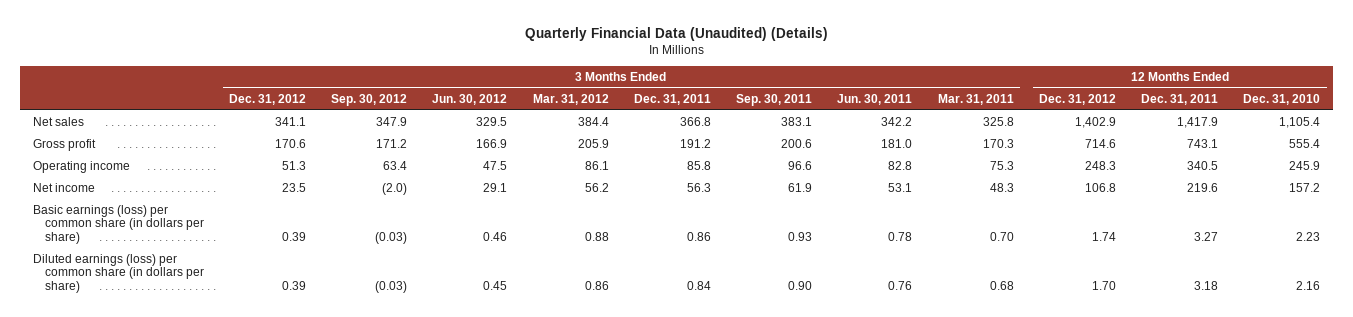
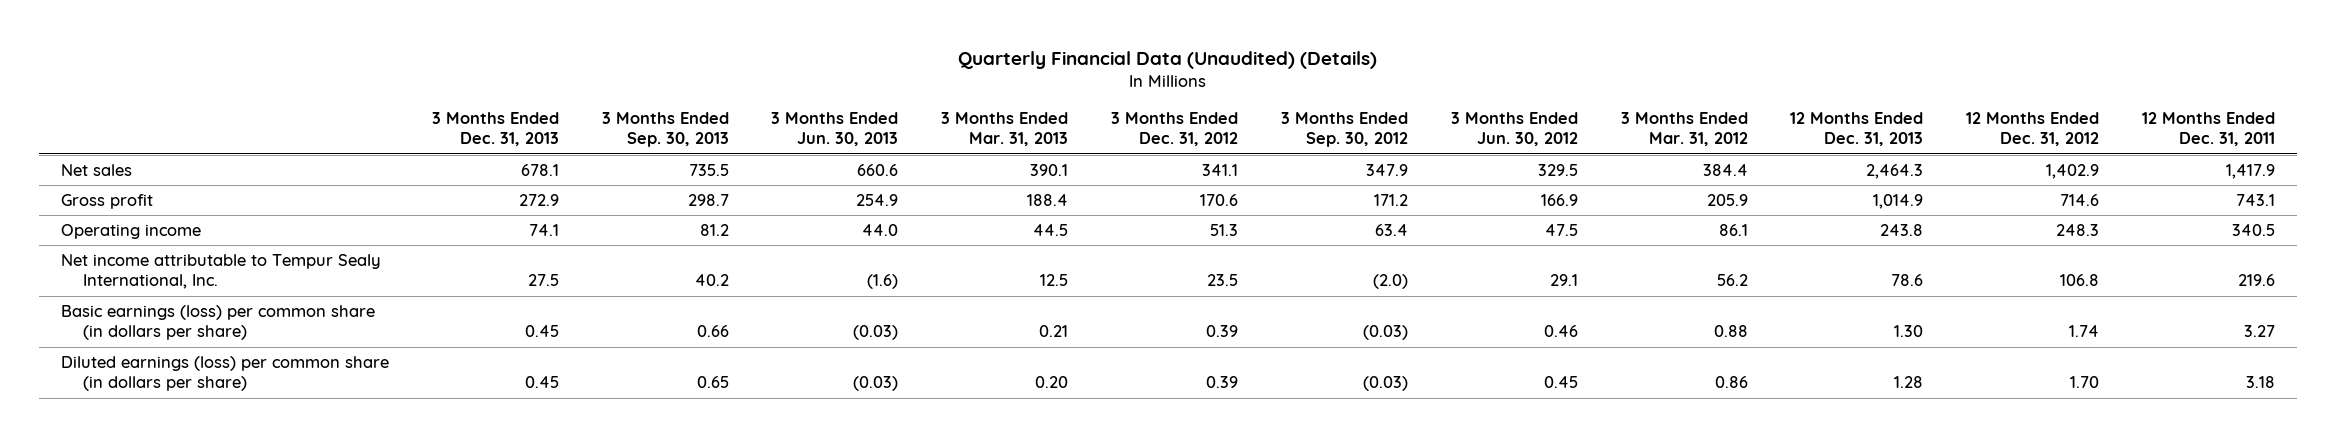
[633,93,711,105] Dec. 31, 2011 -> none
[736,93,813,106] Sep. 30, 2011 -> none
[837,93,913,105] Jun. 30, 2011 -> none
[937,93,1014,105] Mar. 31, 2011 -> none
[1243,93,1321,105] Dec. 31, 2010 -> none
none -> [431,112,559,147] 3 Months Ended Dec. 31, 2013
none -> [601,112,729,148] 3 Months Ended Sep. 30, 2013
none -> [771,112,899,147] 3 Months Ended Jun. 30, 2013
none -> [941,112,1069,147] 3 Months Ended Mar. 31, 2013
none -> [1790,112,1924,147] 12 Months Ended Dec. 31, 2013
[32,182,95,192] Net income -> [60,253,381,290] Net income attributable to Tempur Sealy International, Inc.

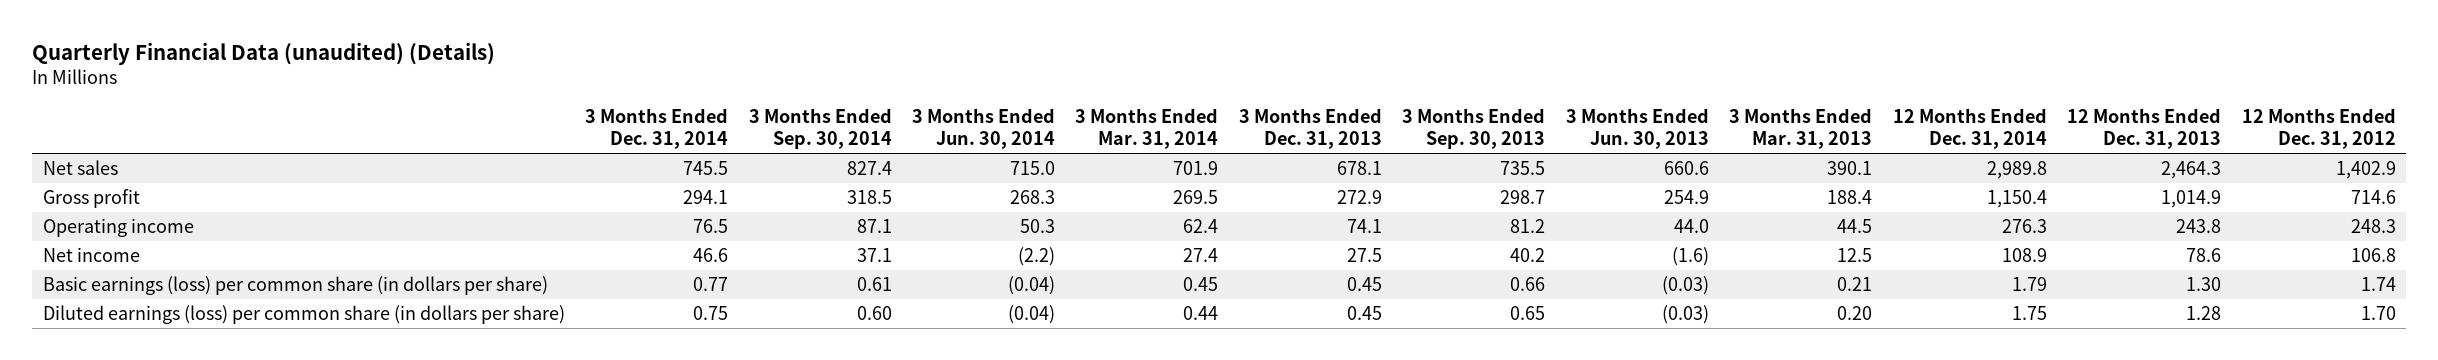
[957,50,1377,69] Quarterly Financial Data (Unaudited) (Details) -> [32,42,496,66] Quarterly Financial Data (unaudited) (Details)
[1111,112,1239,147] 3 Months Ended Dec. 31, 2012 -> none
[1280,112,1408,148] 3 Months Ended Sep. 30, 2012 -> none
[1450,112,1578,147] 3 Months Ended Jun. 30, 2012 -> none
[1620,112,1748,147] 3 Months Ended Mar. 31, 2012 -> none
[2142,112,2276,147] 12 Months Ended Dec. 31, 2011 -> none
none -> [585,108,729,150] 3 Months Ended Dec. 31, 2014
none -> [748,108,892,150] 3 Months Ended Sep. 30, 2014
none -> [912,108,1056,150] 3 Months Ended Jun. 30, 2014
none -> [1075,108,1219,150] 3 Months Ended Mar. 31, 2014
none -> [1892,108,2047,150] 12 Months Ended Dec. 31, 2014
[60,253,381,290] Net income attributable to Tempur Sealy International, Inc. -> [42,246,140,262] Net income

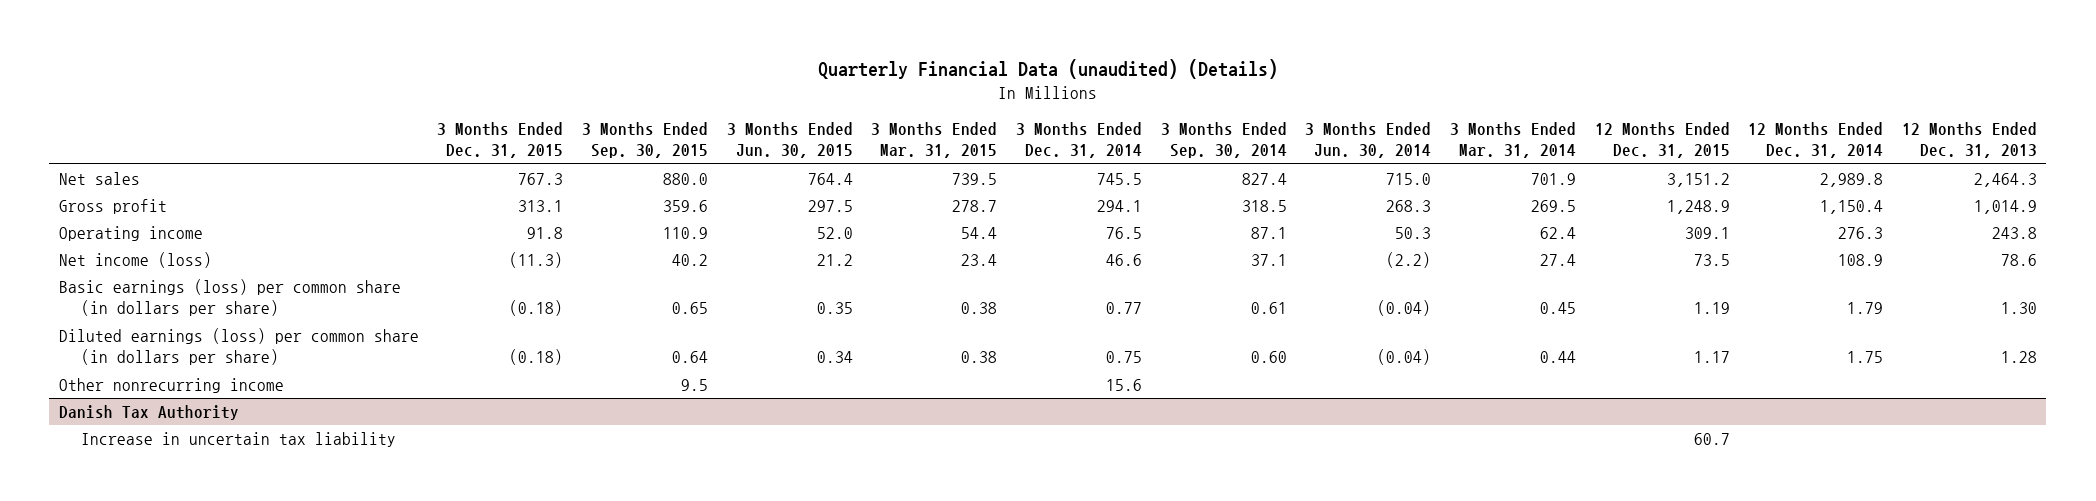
[1238,108,1382,150] 3 Months Ended Dec. 31, 2013 -> none
[1402,108,1546,150] 3 Months Ended Sep. 30, 2013 -> none
[1565,108,1709,150] 3 Months Ended Jun. 30, 2013 -> none
[1729,108,1873,150] 3 Months Ended Mar. 31, 2013 -> none
[2241,108,2396,150] 12 Months Ended Dec. 31, 2012 -> none
none -> [437,121,564,159] 3 Months Ended Dec. 31, 2015
none -> [582,121,709,159] 3 Months Ended Sep. 30, 2015
none -> [726,121,853,159] 3 Months Ended Jun. 30, 2015
none -> [871,121,998,159] 3 Months Ended Mar. 31, 2015
none -> [1594,121,1730,159] 12 Months Ended Dec. 31, 2015
[42,246,140,262] Net income -> [58,252,212,269] Net income (loss)
none -> [58,378,284,394] Other nonrecurring income
none -> [58,405,239,421] Danish Tax Authority
none -> [80,432,396,448] Increase in uncertain tax liability

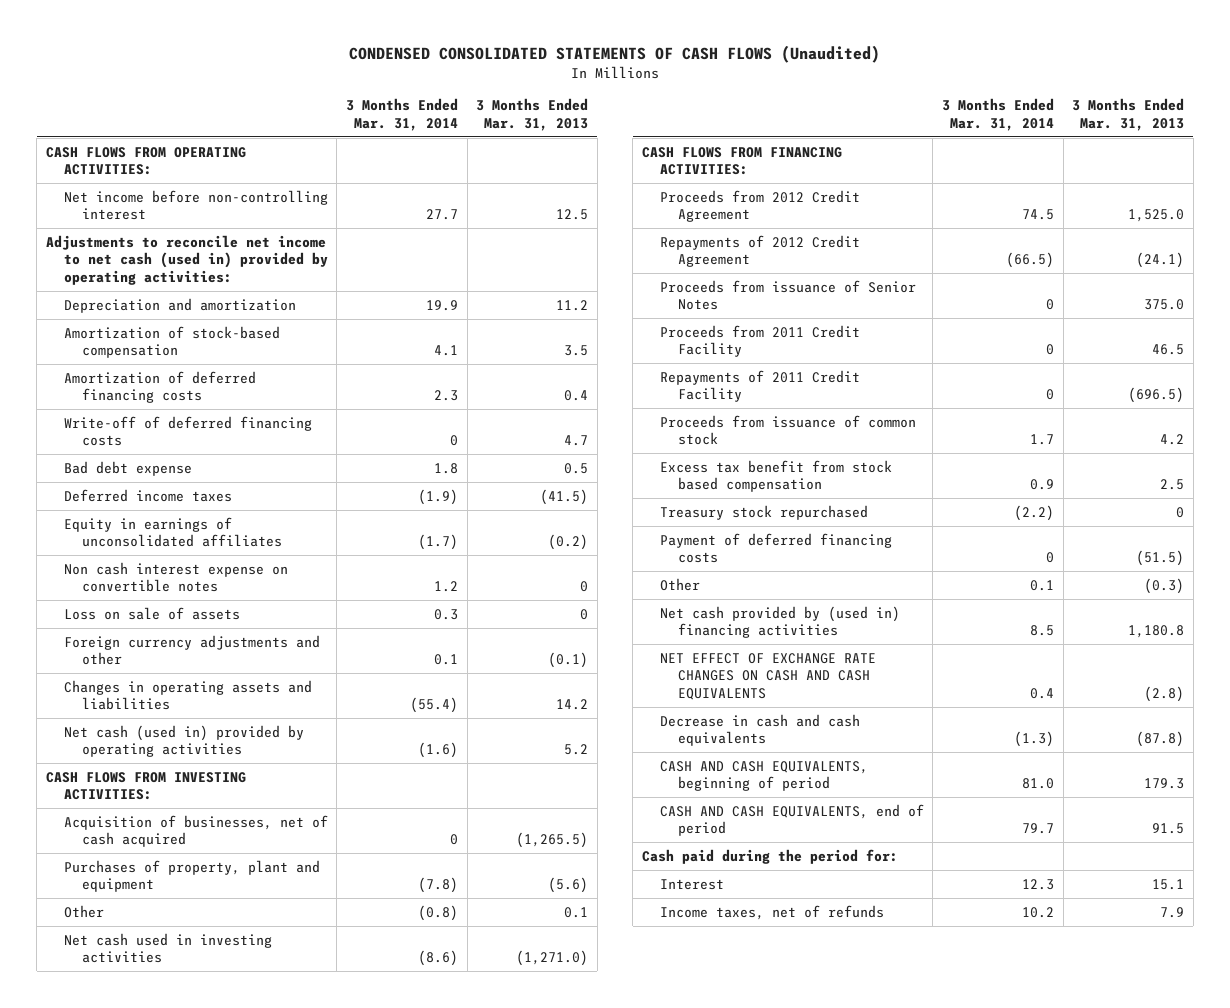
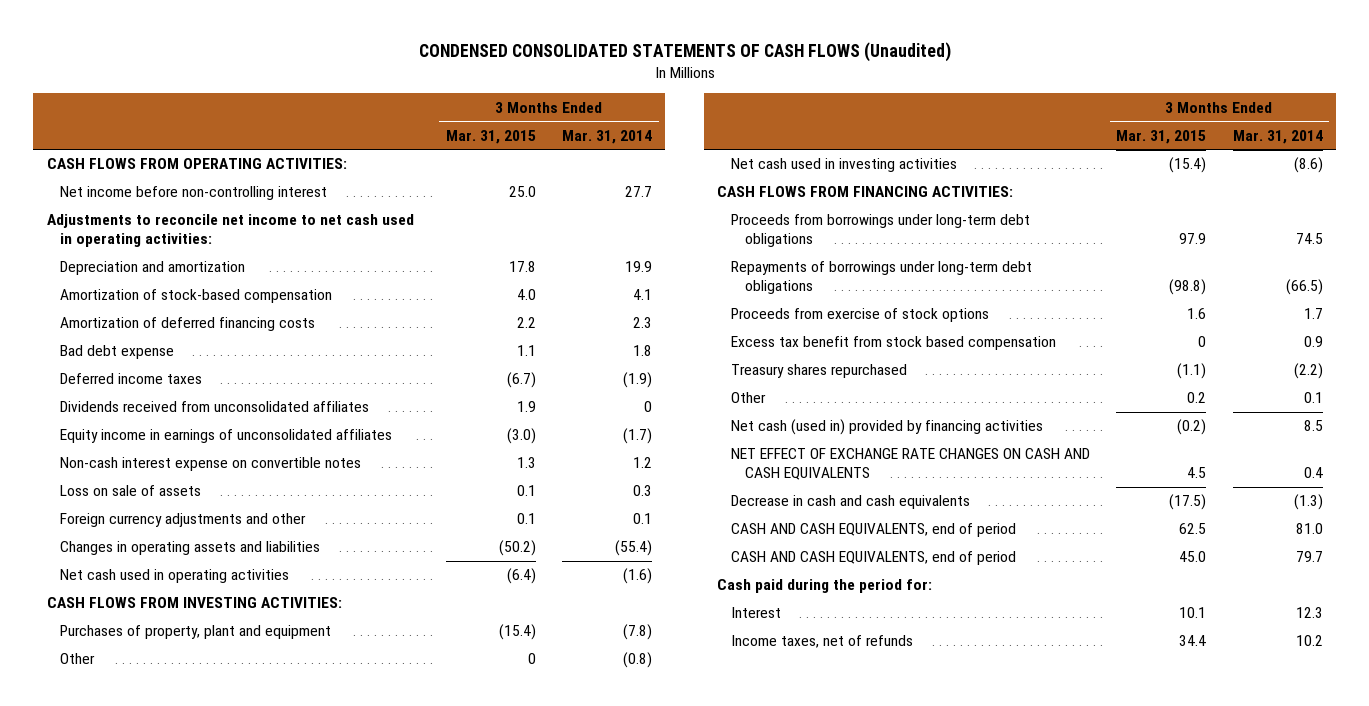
[476,98,589,132] 3 Months Ended Mar. 31, 2013 -> none
none -> [445,129,536,144] Mar. 31, 2015
[45,234,328,286] Adjustments to reconcile net income to net cash (used in) provided by operating activities: -> [46,214,414,248] Adjustments to reconcile net income to net cash used in operating activities:
[63,415,312,447] Write-off of deferred financing costs -> none
none -> [60,401,370,413] Dividends received from unconsolidated affiliates
[63,516,282,548] Equity in earnings of unconsolidated affiliates -> [60,429,393,444] Equity income in earnings of unconsolidated affiliates
[63,561,288,593] Non cash interest expense on convertible notes -> [60,457,362,472] Non-cash interest expense on convertible notes
[63,724,304,758] Net cash (used in) provided by operating activities -> [60,569,290,584] Net cash used in operating activities
[63,814,328,848] Acquisition of businesses, net of cash acquired -> none
[659,279,916,311] Proceeds from issuance of Senior Notes -> none
[659,324,860,358] Proceeds from 2011 Credit Facility -> none
[659,369,860,403] Repayments of 2011 Credit Facility -> none
[659,189,860,223] Proceeds from 2012 Credit Agreement -> [730,214,1030,248] Proceeds from borrowings under long-term debt obligations
[659,234,860,268] Repayments of 2012 Credit Agreement -> [730,261,1032,295] Repayments of borrowings under long-term debt obligations
[659,414,916,446] Proceeds from issuance of common stock -> [730,308,989,323] Proceeds from exercise of stock options
[659,532,892,564] Payment of deferred financing costs -> none
[659,504,868,520] Treasury stock repurchased -> [730,364,907,379] Treasury shares repurchased
[659,605,900,639] Net cash provided by (used in) financing activities -> [730,419,1043,436] Net cash (used in) provided by financing activities
[659,760,868,792] CASH AND CASH EQUIVALENTS, beginning of period -> [730,523,1016,538] CASH AND CASH EQUIVALENTS, end of period

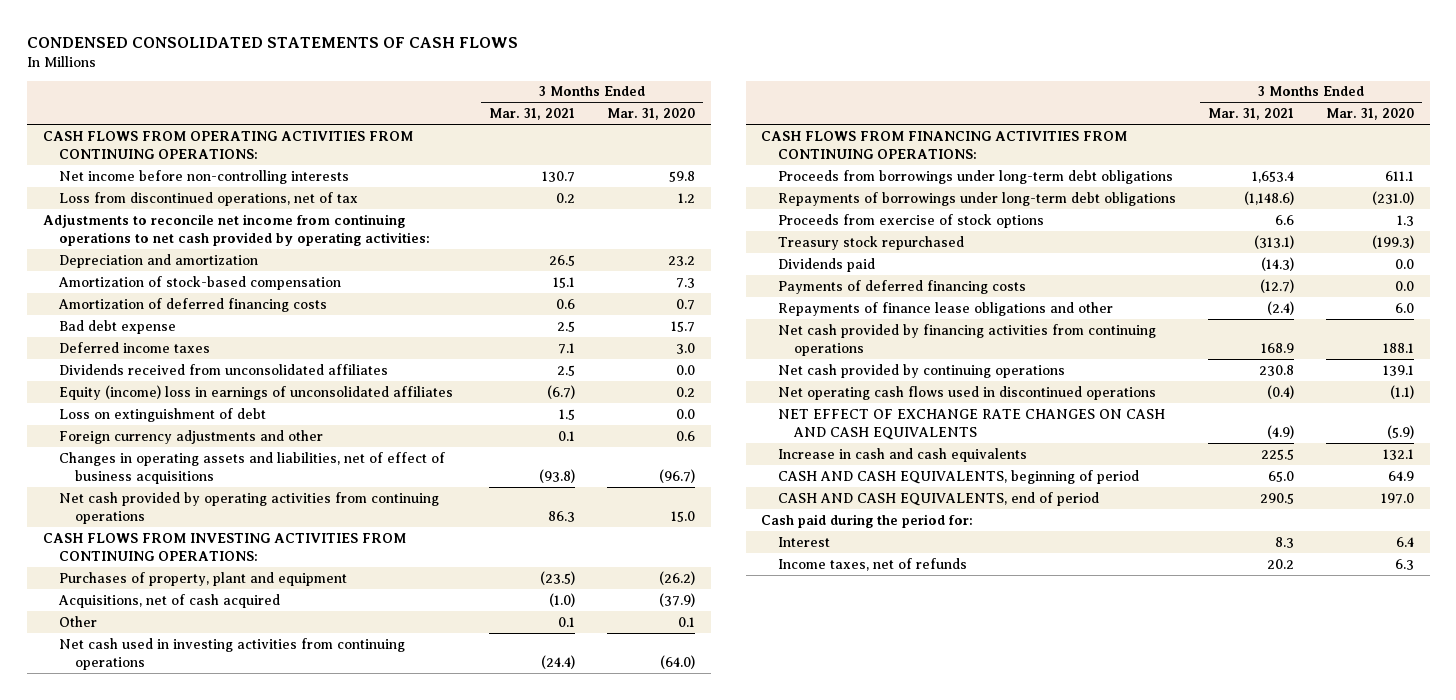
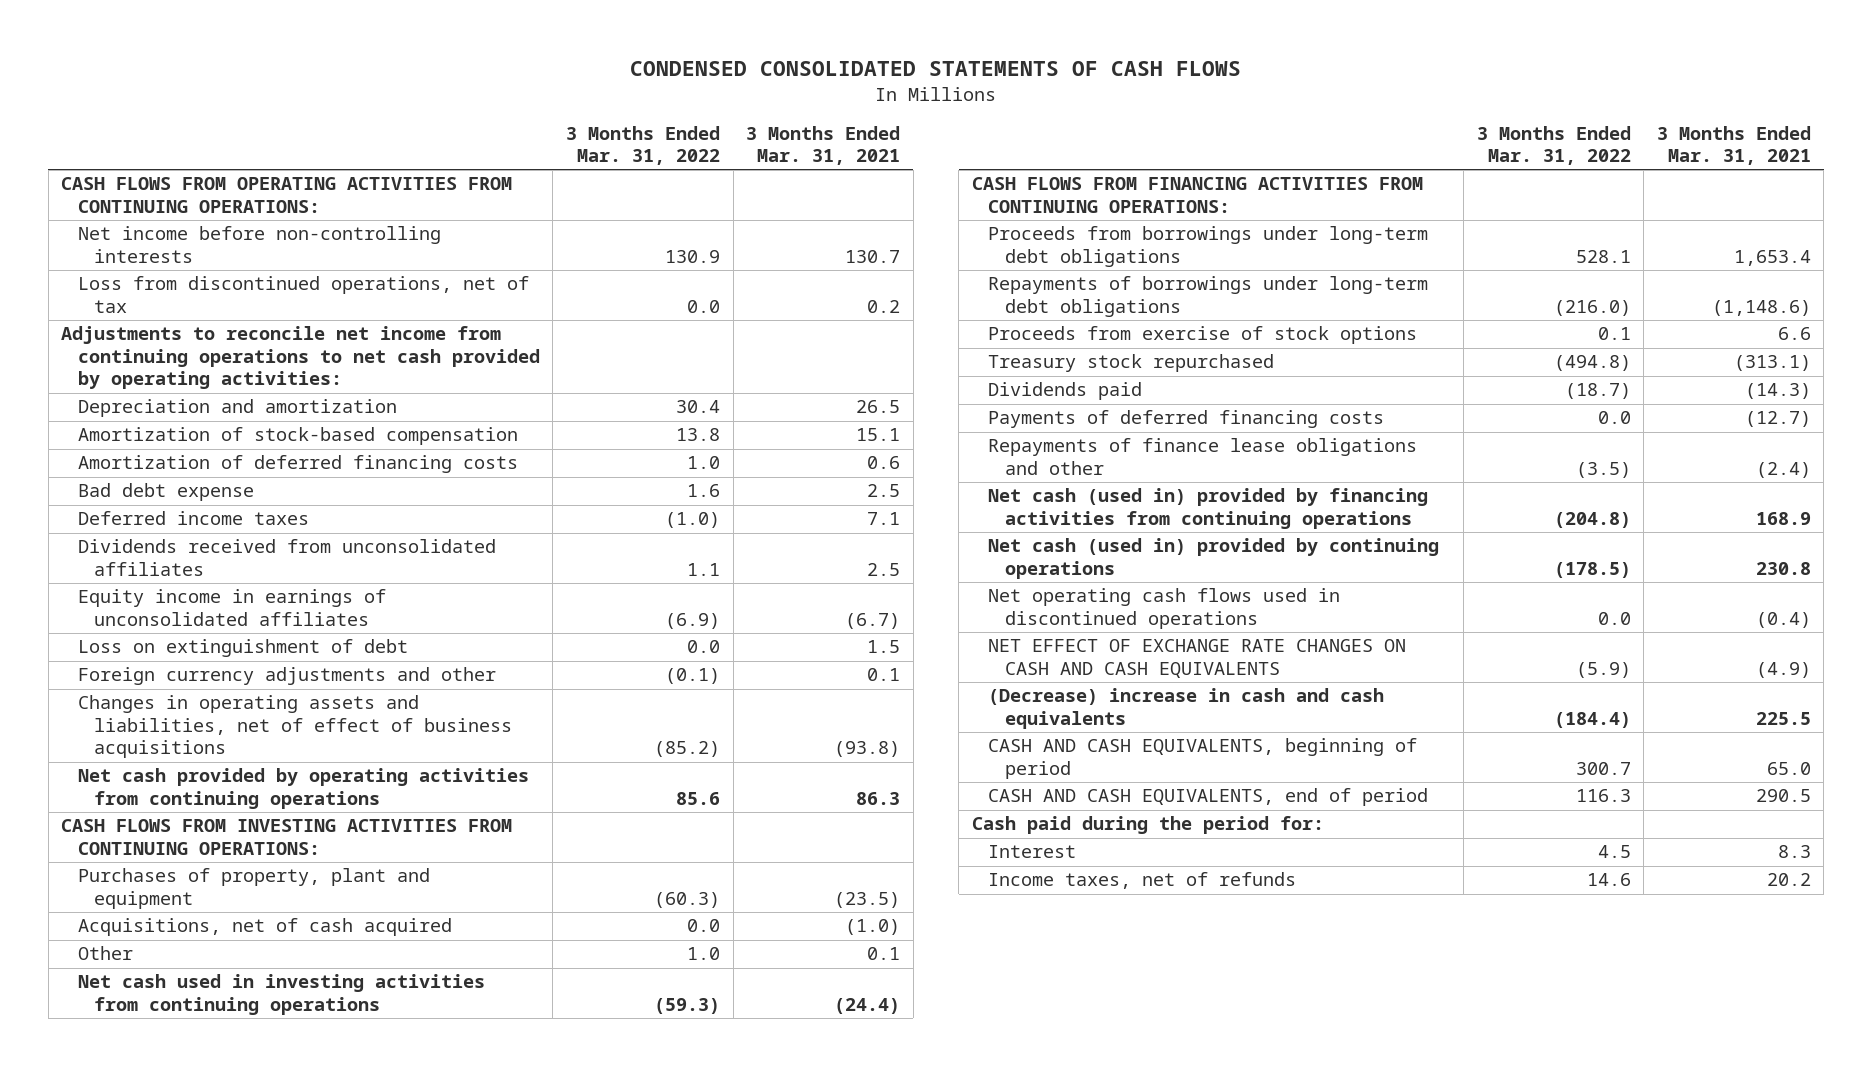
[606,108,695,121] Mar. 31, 2020 -> none
none -> [565,125,720,166] 3 Months Ended Mar. 31, 2022
[58,384,453,400] Equity (income) loss in earnings of unconsolidated affiliates -> [77,589,386,626] Equity income in earnings of unconsolidated affiliates
[777,323,1156,356] Net cash provided by financing activities from continuing operations -> [988,488,1429,529] Net cash (used in) provided by financing activities from continuing operations
[777,363,1065,378] Net cash provided by continuing operations -> [988,538,1440,579] Net cash (used in) provided by continuing operations
[777,447,1027,462] Increase in cash and cash equivalents -> [988,688,1385,729] (Decrease) increase in cash and cash equivalents

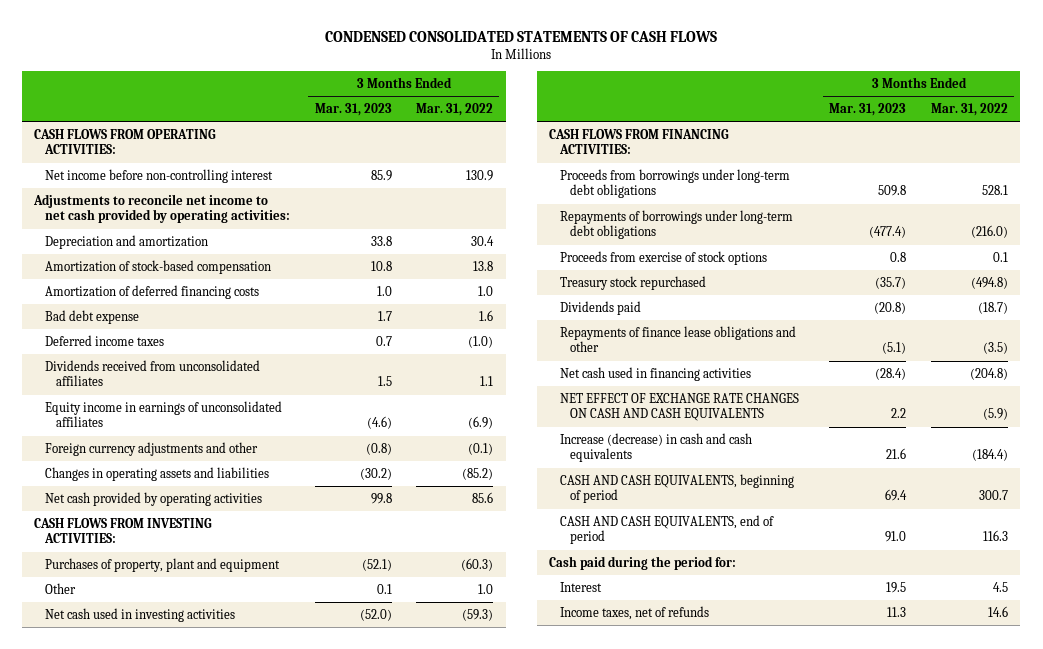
[746,125,901,166] 3 Months Ended Mar. 31, 2021 -> none
none -> [314,103,392,117] Mar. 31, 2023
[77,276,529,313] Loss from discontinued operations, net of tax -> none
[61,177,513,213] CASH FLOWS FROM OPERATING ACTIVITIES FROM CONTINUING OPERATIONS: -> [34,128,217,155] CASH FLOWS FROM OPERATING ACTIVITIES:
[77,226,441,263] Net income before non-controlling interests -> [45,168,274,183] Net income before non-controlling interest
[61,326,540,390] Adjustments to reconcile net income from continuing operations to net cash provided by operating activities: -> [33,193,291,224] Adjustments to reconcile net income to net cash provided by operating activities:
[77,639,408,658] Loss on extinguishment of debt -> none
[77,695,513,759] Changes in operating assets and liabilities, net of effect of business acquisitions -> [45,466,270,481] Changes in operating assets and liabilities
[77,768,529,809] Net cash provided by operating activities from continuing operations -> [45,491,263,506] Net cash provided by operating activities
[61,819,513,855] CASH FLOWS FROM INVESTING ACTIVITIES FROM CONTINUING OPERATIONS: -> [34,517,213,544] CASH FLOWS FROM INVESTING ACTIVITIES:
[77,918,452,937] Acquisitions, net of cash acquired -> none
[77,974,485,1015] Net cash used in investing activities from continuing operations -> [45,607,236,622] Net cash used in investing activities
[971,177,1423,213] CASH FLOWS FROM FINANCING ACTIVITIES FROM CONTINUING OPERATIONS: -> [549,128,730,155] CASH FLOWS FROM FINANCING ACTIVITIES:
[988,410,1385,429] Payments of deferred financing costs -> none
[988,538,1440,579] Net cash (used in) provided by continuing operations -> none
[988,588,1341,629] Net operating cash flows used in discontinued operations -> none
[988,488,1429,529] Net cash (used in) provided by financing activities from continuing operations -> [559,366,751,381] Net cash used in financing activities
[988,688,1385,729] (Decrease) increase in cash and cash equivalents -> [559,432,752,463] Increase (decrease) in cash and cash equivalents

